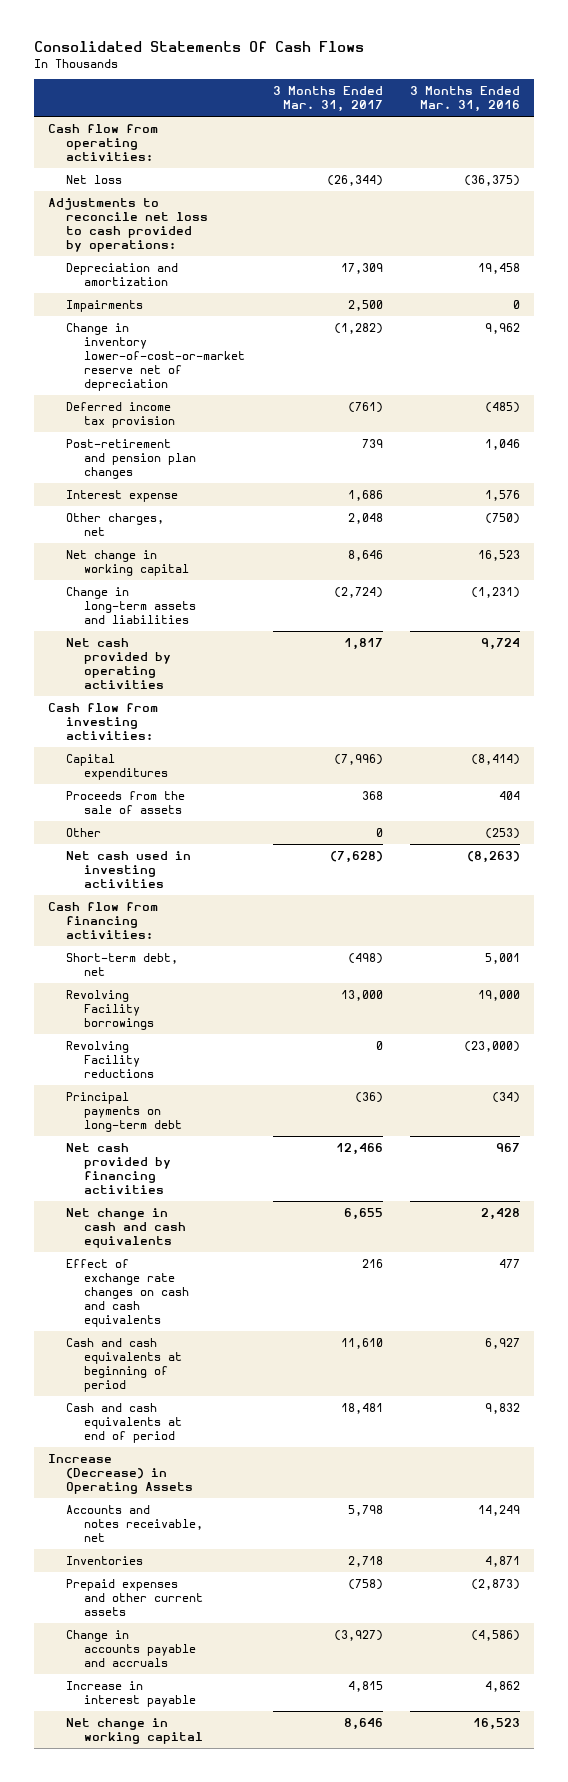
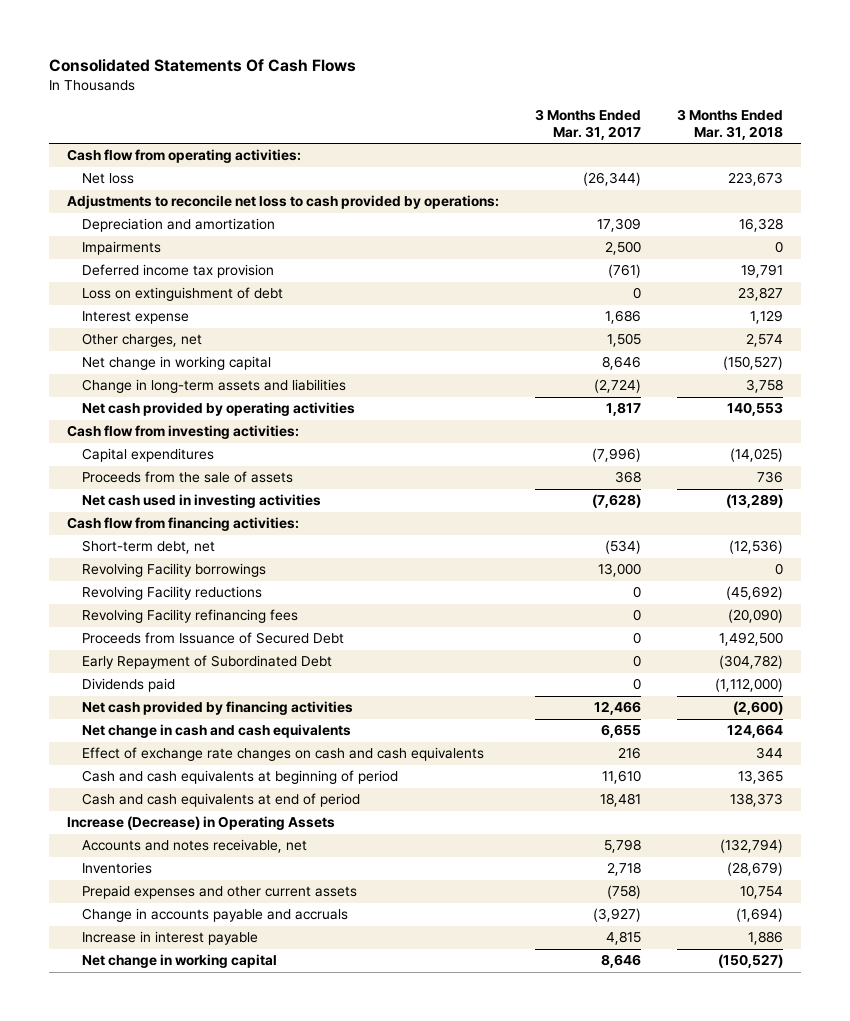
[410,86,521,113] 3 Months Ended Mar. 31, 2016 -> none
none -> [677,109,784,140] 3 Months Ended Mar. 31, 2018
[65,322,246,392] Change in inventory lower-of-cost-or-market reserve net of depreciation -> none
[65,438,197,480] Post-retirement and pension plan changes -> none
none -> [82,287,284,302] Loss on extinguishment of debt
[347,512,383,524] 2,048 -> [607,333,642,348] 1,505
[65,827,101,837] Other -> none
[347,952,383,964] (498) -> [605,540,642,555] (534)
[65,1091,183,1133] Principal payments on long-term debt -> none
none -> [82,609,299,624] Revolving Facility refinancing fees
none -> [82,632,345,645] Proceeds from Issuance of Secured Debt
none -> [82,655,333,670] Early Repayment of Subordinated Debt
none -> [82,678,176,693] Dividends paid

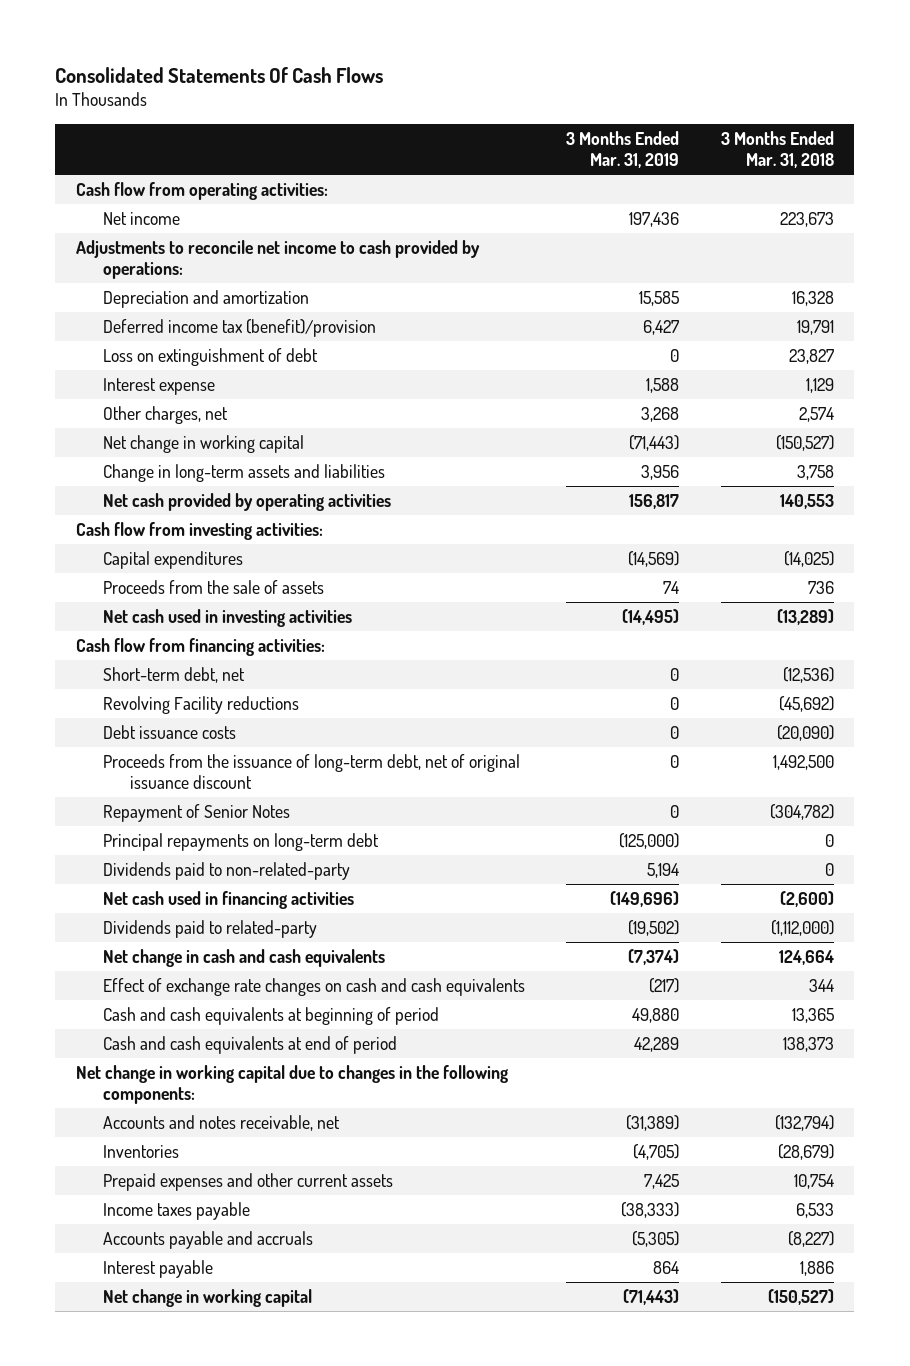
[535,109,642,140] 3 Months Ended Mar. 31, 2017 -> none
none -> [566,131,680,168] 3 Months Ended Mar. 31, 2019
[82,173,135,185] Net loss -> [103,212,181,226] Net income
[66,195,499,210] Adjustments to reconcile net loss to cash provided by operations: -> [75,240,480,279] Adjustments to reconcile net income to cash provided by operations:
[82,241,162,256] Impairments -> none
[82,264,275,279] Deferred income tax provision -> [103,319,377,338] Deferred income tax (benefit)/provision
[82,563,267,578] Revolving Facility borrowings -> none
[82,609,299,624] Revolving Facility refinancing fees -> [103,725,237,740] Debt issuance costs
[82,632,345,645] Proceeds from Issuance of Secured Debt -> [103,754,521,789] Proceeds from the issuance of long-term debt, net of original issuance discount
[82,655,333,670] Early Repayment of Subordinated Debt -> [103,804,291,823] Repayment of Senior Notes
none -> [103,833,380,852] Principal repayments on long-term debt
[82,678,176,693] Dividends paid -> [103,862,351,881] Dividends paid to non-related-party
[715,678,784,693] (1,112,000) -> [824,863,834,877] 0
[82,701,354,716] Net cash provided by financing activities -> [103,891,355,910] Net cash used in financing activities
none -> [103,920,318,939] Dividends paid to related-party
[66,816,335,831] Increase (Decrease) in Operating Assets -> [75,1065,508,1104] Net change in working capital due to changes in the following components:
none -> [103,1202,251,1221] Income taxes payable
[82,908,349,923] Change in accounts payable and accruals -> [103,1231,314,1250] Accounts payable and accruals
[736,908,784,923] (1,694) -> [787,1231,834,1248] (8,227)
[82,931,259,946] Increase in interest payable -> [103,1260,214,1279] Interest payable

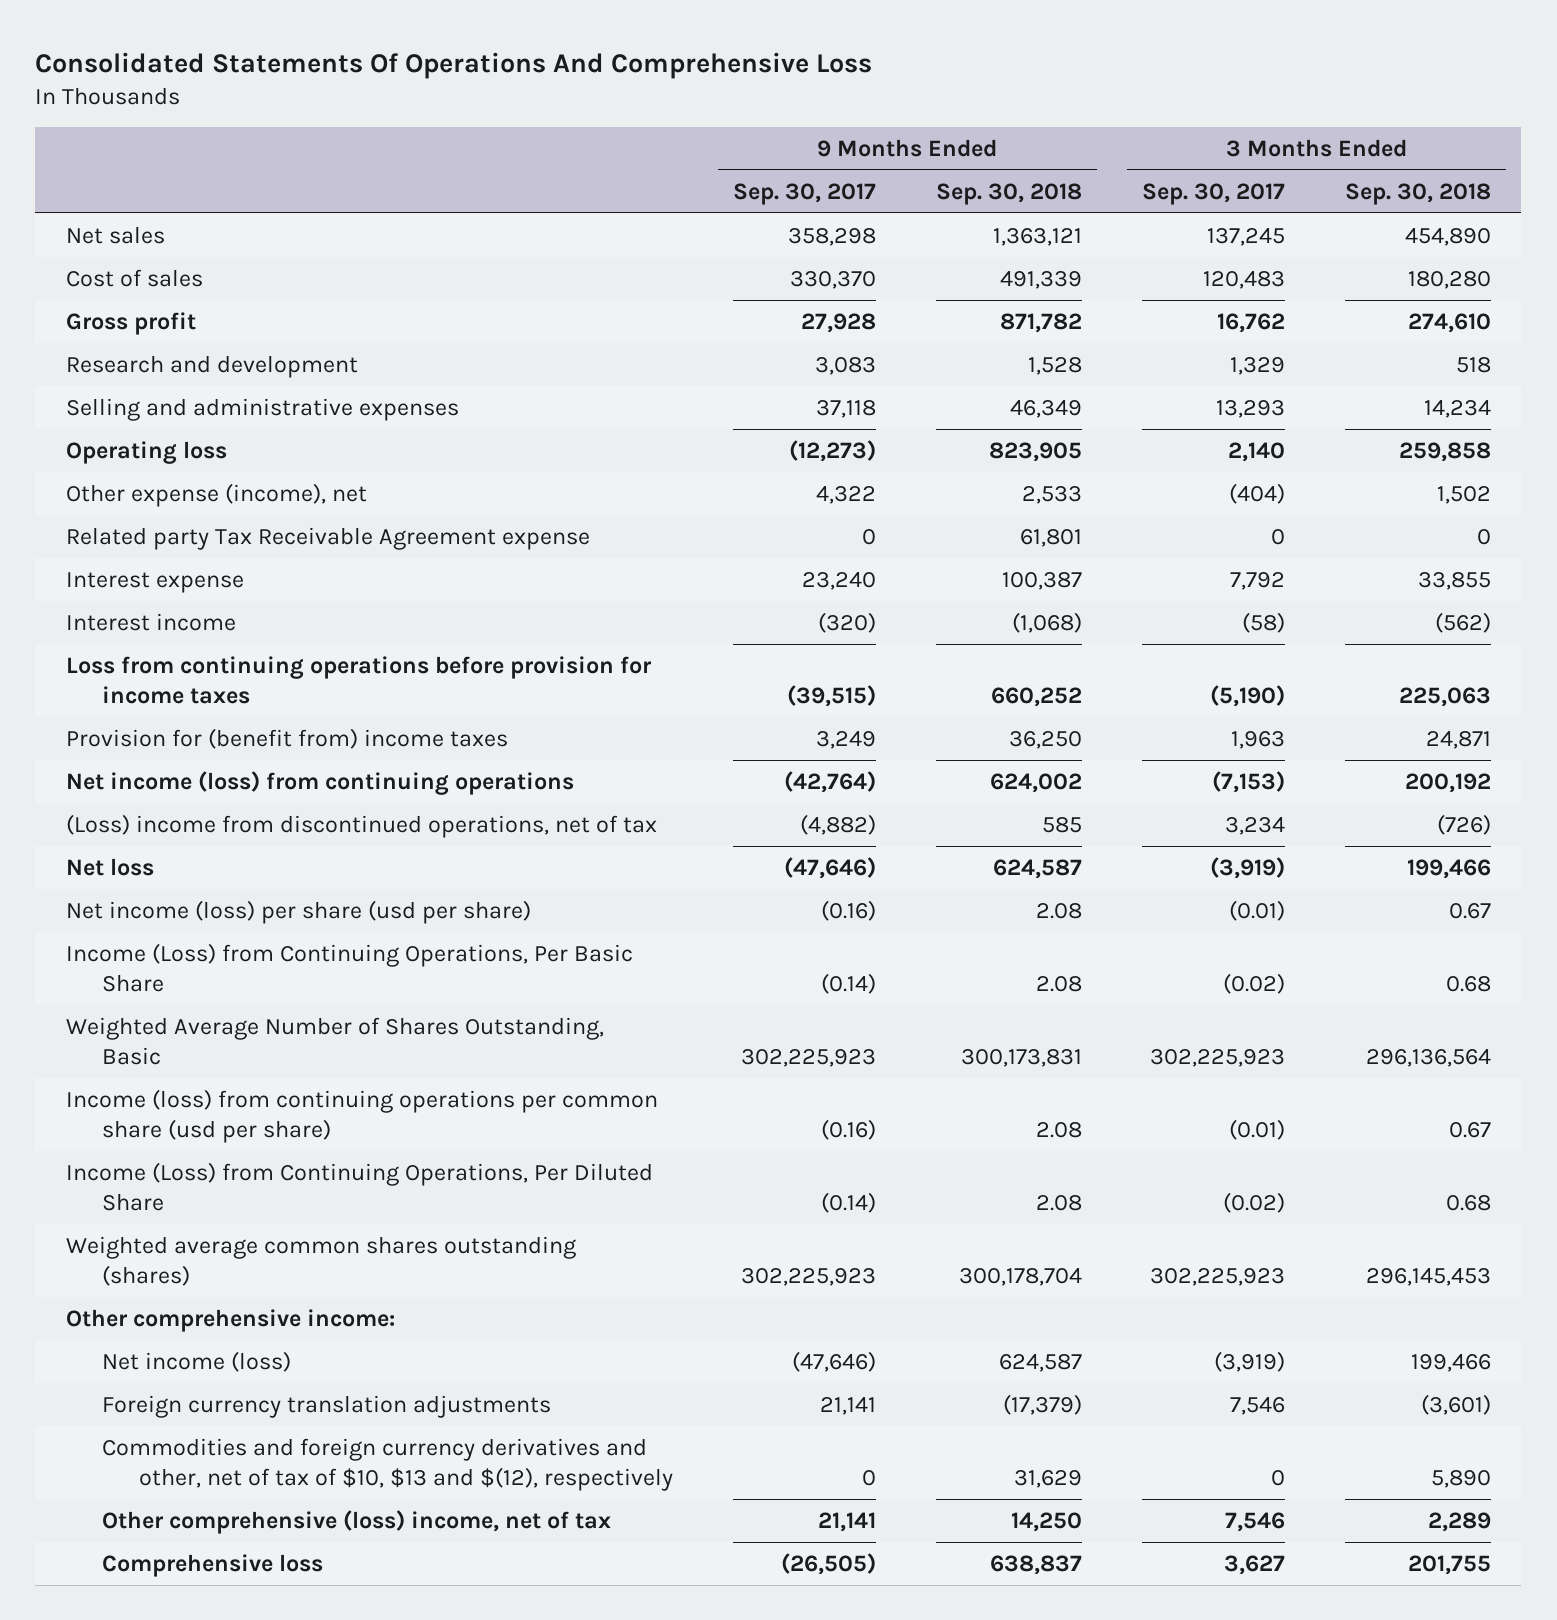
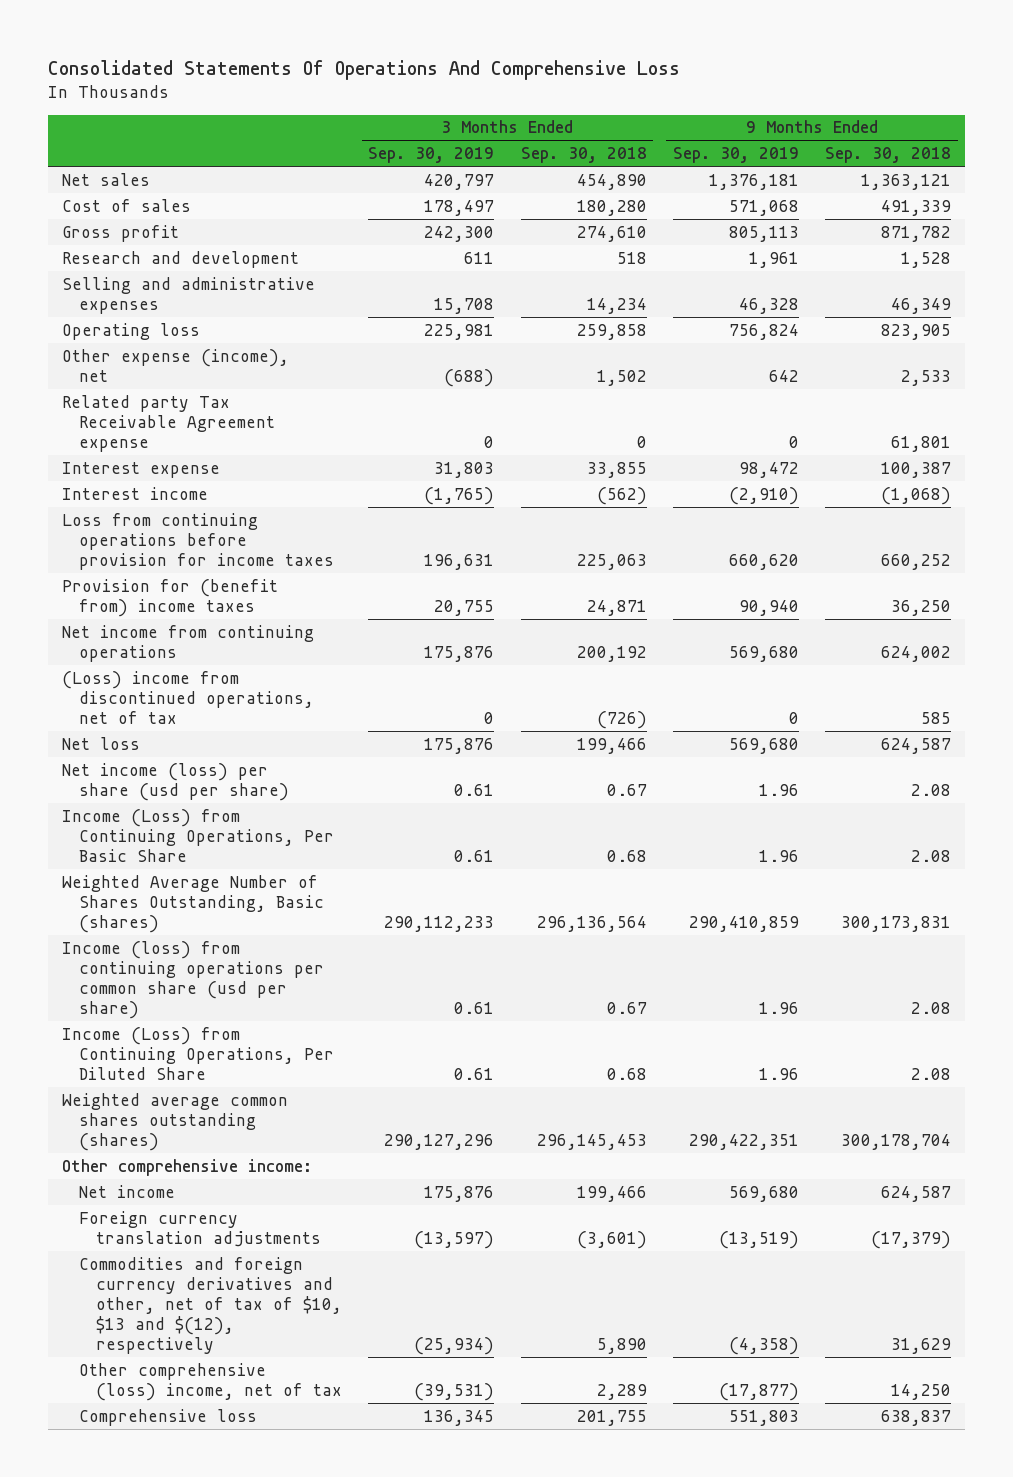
[732,182,876,205] Sep. 30, 2017 -> none
[1142,182,1286,205] Sep. 30, 2017 -> none
none -> [368,147,495,164] Sep. 30, 2019
none -> [673,147,800,164] Sep. 30, 2019
[65,770,574,795] Net income (loss) from continuing operations -> [61,624,314,662] Net income from continuing operations
[65,1016,604,1066] Weighted Average Number of Shares Outstanding, Basic -> [61,874,324,933] Weighted Average Number of Shares Outstanding, Basic (shares)
[102,1350,292,1372] Net income (loss) -> [78,1184,175,1198] Net income

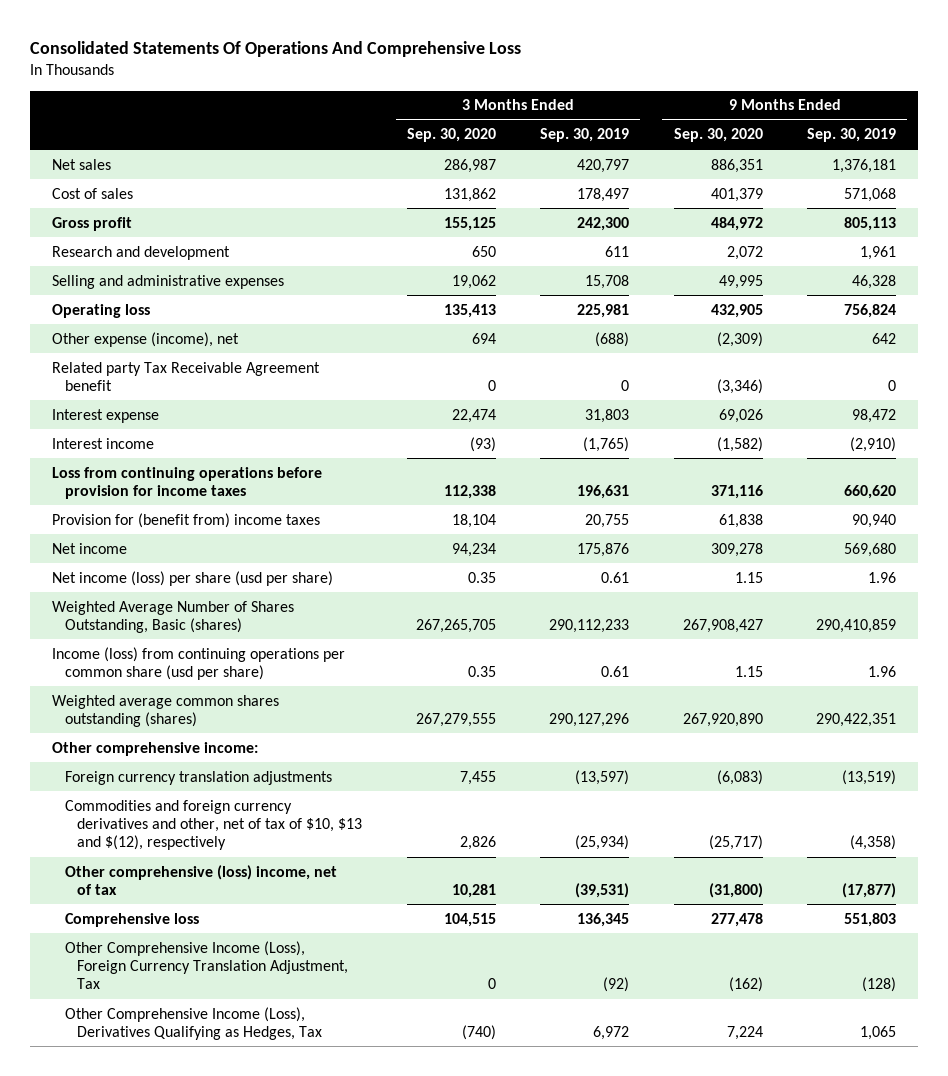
[520,147,647,164] Sep. 30, 2018 -> none
[825,147,952,164] Sep. 30, 2018 -> none
none -> [406,128,496,143] Sep. 30, 2020
none -> [673,128,763,143] Sep. 30, 2020
[61,394,275,452] Related party Tax Receivable Agreement expense -> [52,361,321,391] Related party Tax Receivable Agreement benefit
[61,624,314,662] Net income from continuing operations -> none
[61,670,314,724] (Loss) income from discontinued operations, net of tax -> none
[61,736,140,750] Net loss -> none
[78,1184,175,1198] Net income -> [52,542,128,554] Net income
[61,808,334,862] Income (Loss) from Continuing Operations, Per Basic Share -> none
[61,1026,334,1080] Income (Loss) from Continuing Operations, Per Diluted Share -> none
none -> [64,940,349,990] Other Comprehensive Income (Loss), Foreign Currency Translation Adjustment, Tax
none -> [64,1006,323,1040] Other Comprehensive Income (Loss), Derivatives Qualifying as Hedges, Tax

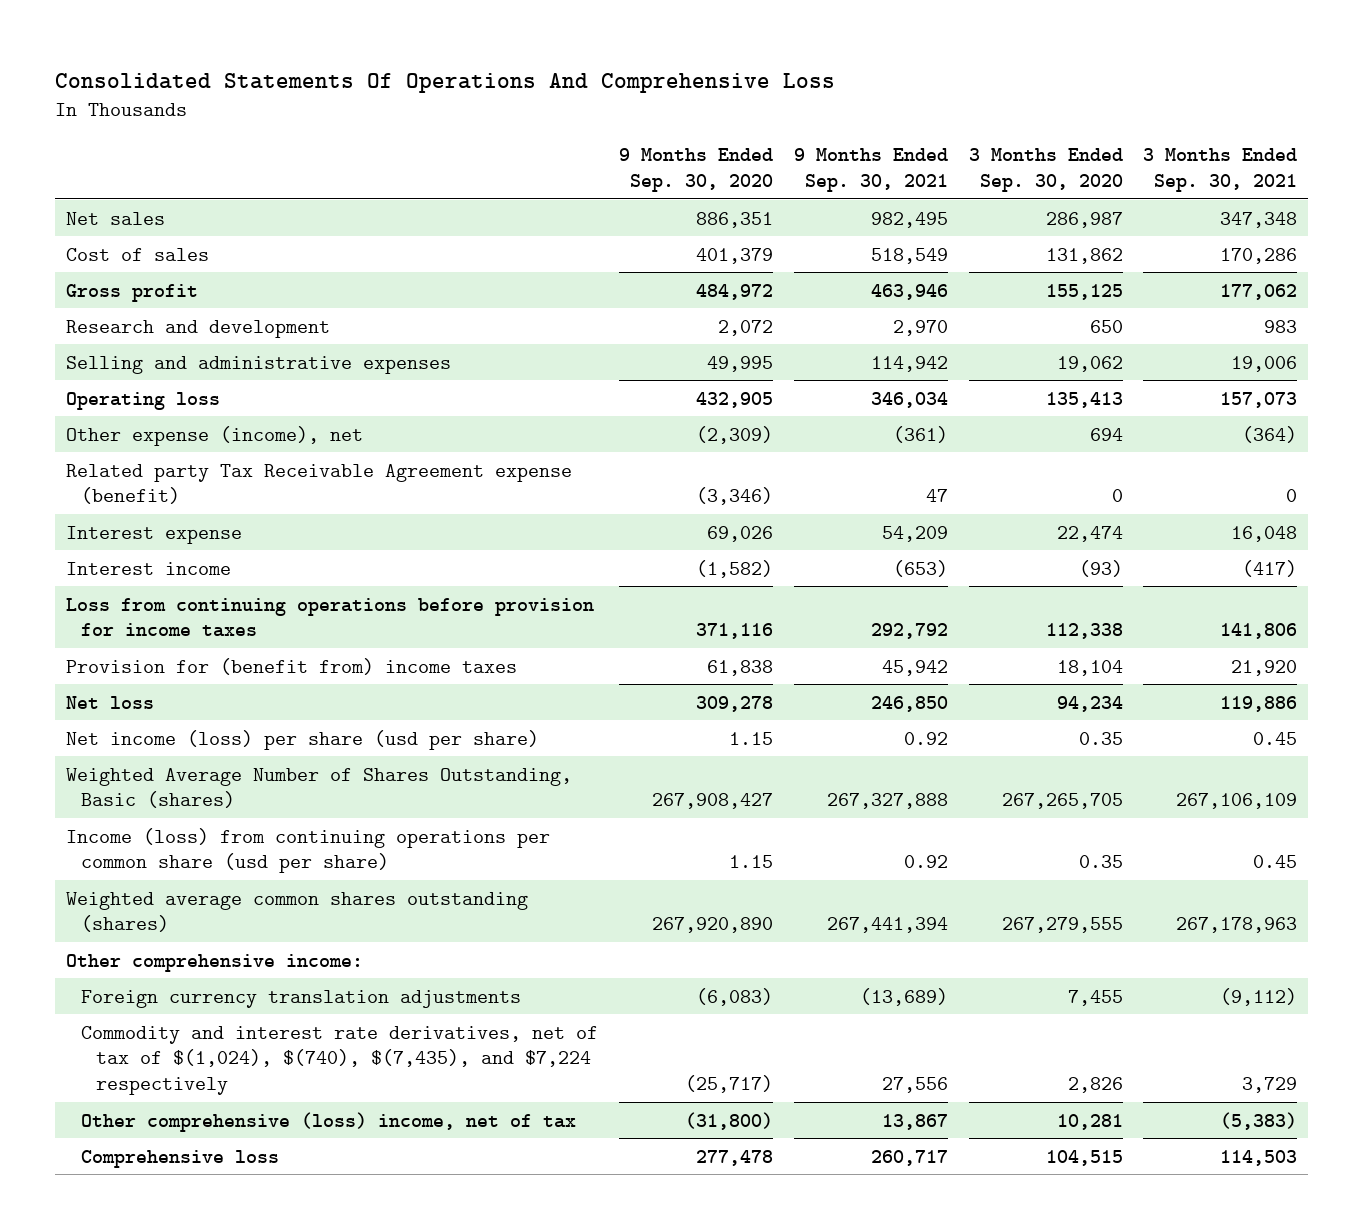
[540,128,630,143] Sep. 30, 2019 -> none
[806,128,896,143] Sep. 30, 2019 -> none
none -> [793,148,948,192] 9 Months Ended Sep. 30, 2021
none -> [1143,148,1298,192] 3 Months Ended Sep. 30, 2021
[52,361,321,391] Related party Tax Receivable Agreement benefit -> [65,463,572,505] Related party Tax Receivable Agreement expense (benefit)
[52,542,128,554] Net income -> [65,695,154,709] Net loss
[64,799,363,851] Commodities and foreign currency derivatives and other, net of tax of $10, $13 and $(12), respectively -> [80,1025,598,1095] Commodity and interest rate derivatives, net of tax of $(1,024), $(740), $(7,435), and $7,224 respectively
[64,940,349,990] Other Comprehensive Income (Loss), Foreign Currency Translation Adjustment, Tax -> none
[64,1006,323,1040] Other Comprehensive Income (Loss), Derivatives Qualifying as Hedges, Tax -> none

